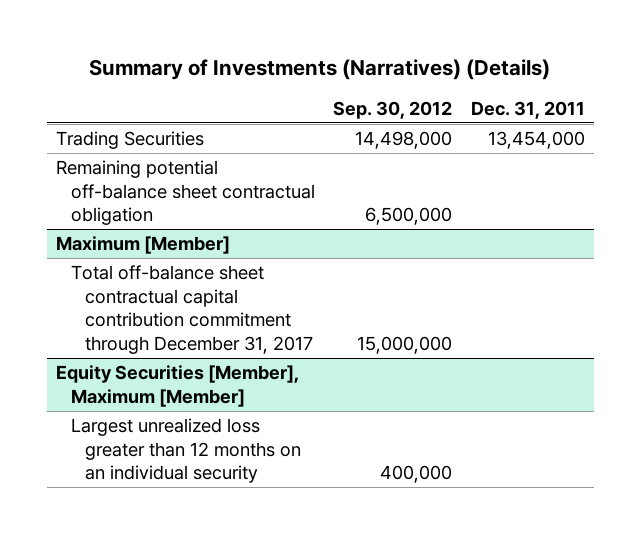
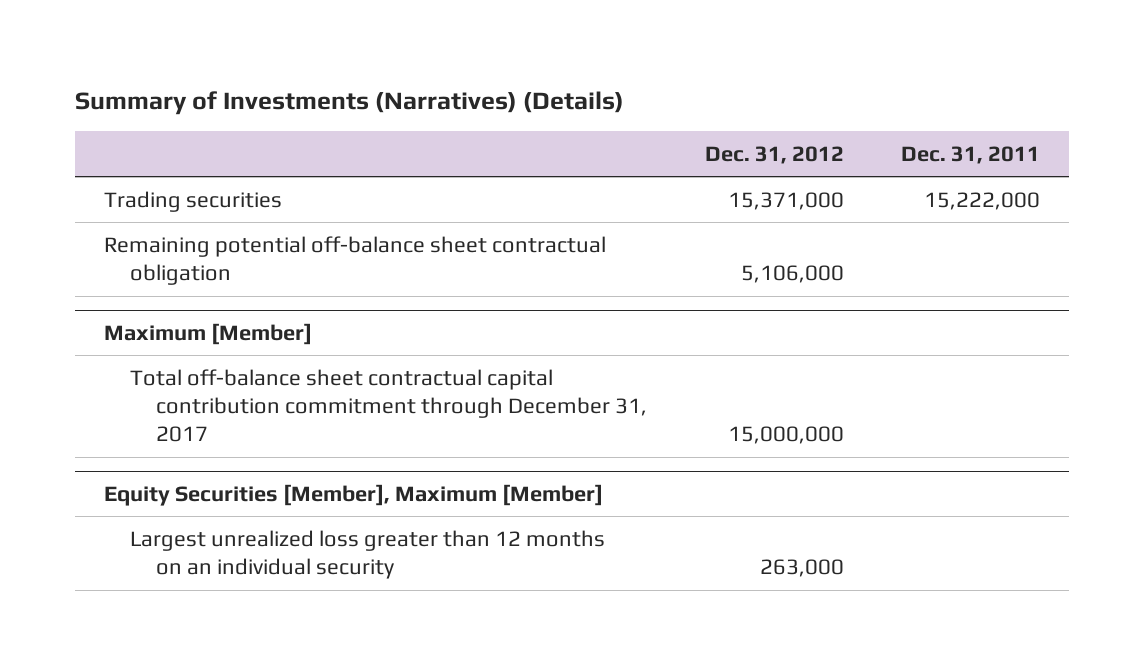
[333,100,453,119] Sep. 30, 2012 -> none
none -> [704,145,844,164] Dec. 31, 2012
[56,131,205,150] Trading Securities -> [104,190,283,212] Trading securities
[487,131,585,150] 13,454,000 -> [924,191,1041,210] 15,222,000

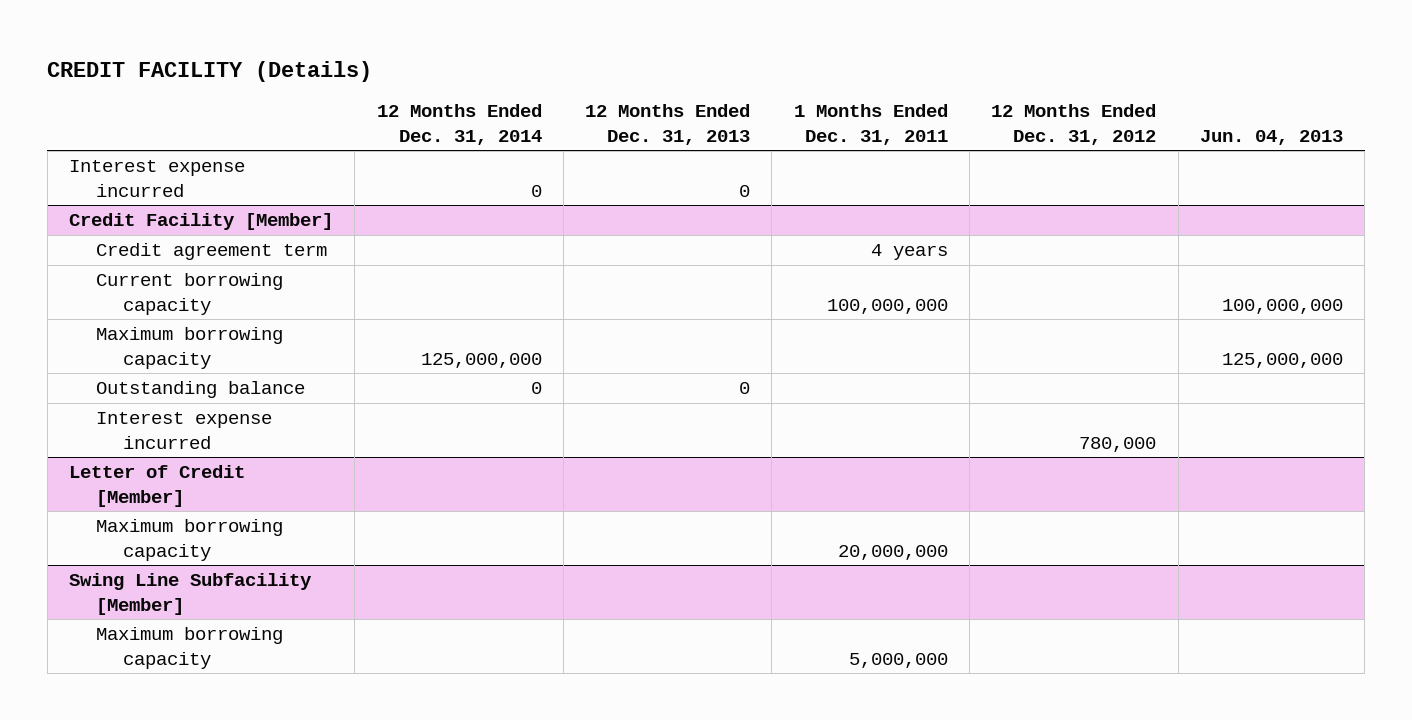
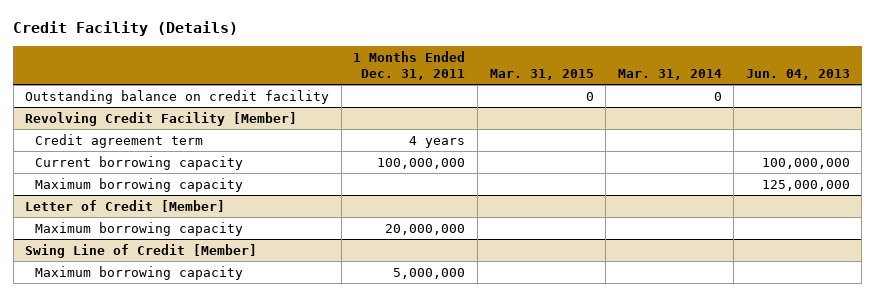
[47,60,373,82] CREDIT FACILITY (Details) -> [13,21,239,37] Credit Facility (Details)
[376,104,542,145] 12 Months Ended Dec. 31, 2014 -> none
[585,104,751,145] 12 Months Ended Dec. 31, 2013 -> none
[991,104,1157,145] 12 Months Ended Dec. 31, 2012 -> none
none -> [489,68,594,80] Mar. 31, 2015
none -> [617,68,722,80] Mar. 31, 2014
[68,160,245,197] Interest expense incurred -> none
none -> [25,89,330,104] Outstanding balance on credit facility
[68,213,333,231] Credit Facility [Member] -> [25,111,298,126] Revolving Credit Facility [Member]
[96,381,306,399] Outstanding balance -> none
[96,412,273,449] Interest expense incurred -> none
[68,573,312,615] Swing Line Subfacility [Member] -> [25,243,258,258] Swing Line of Credit [Member]

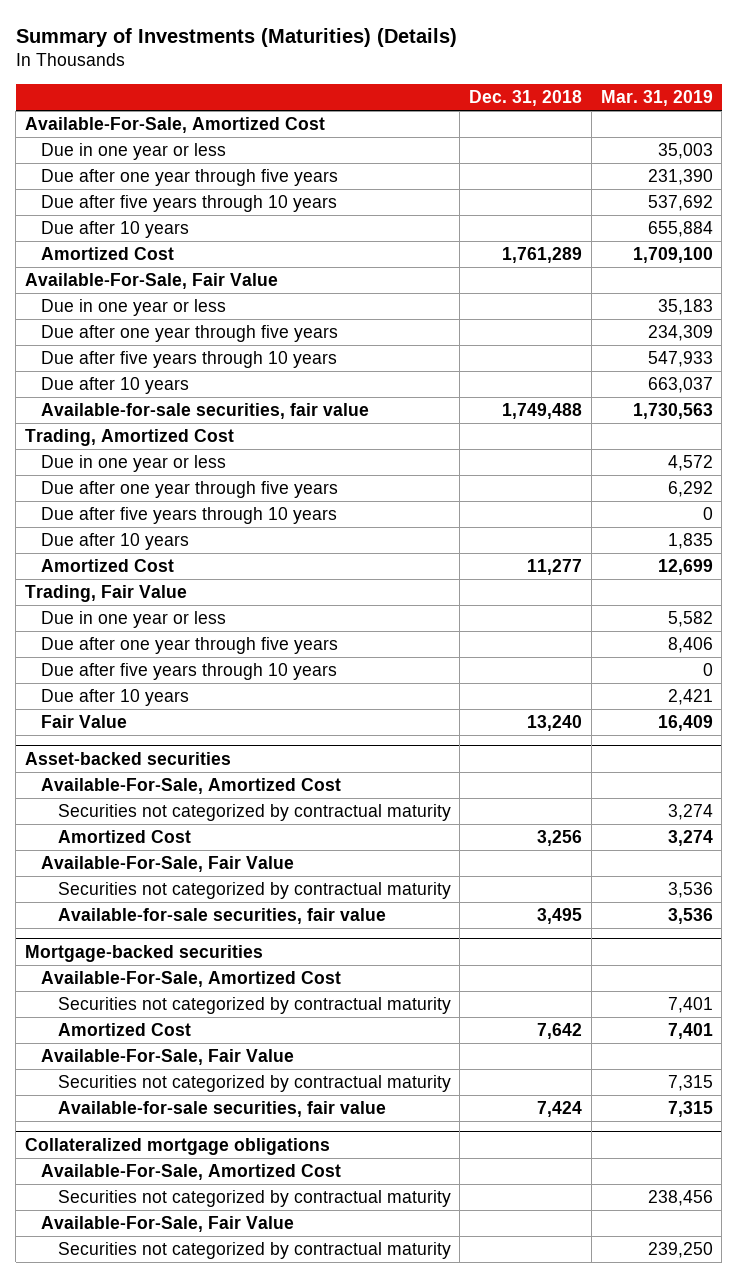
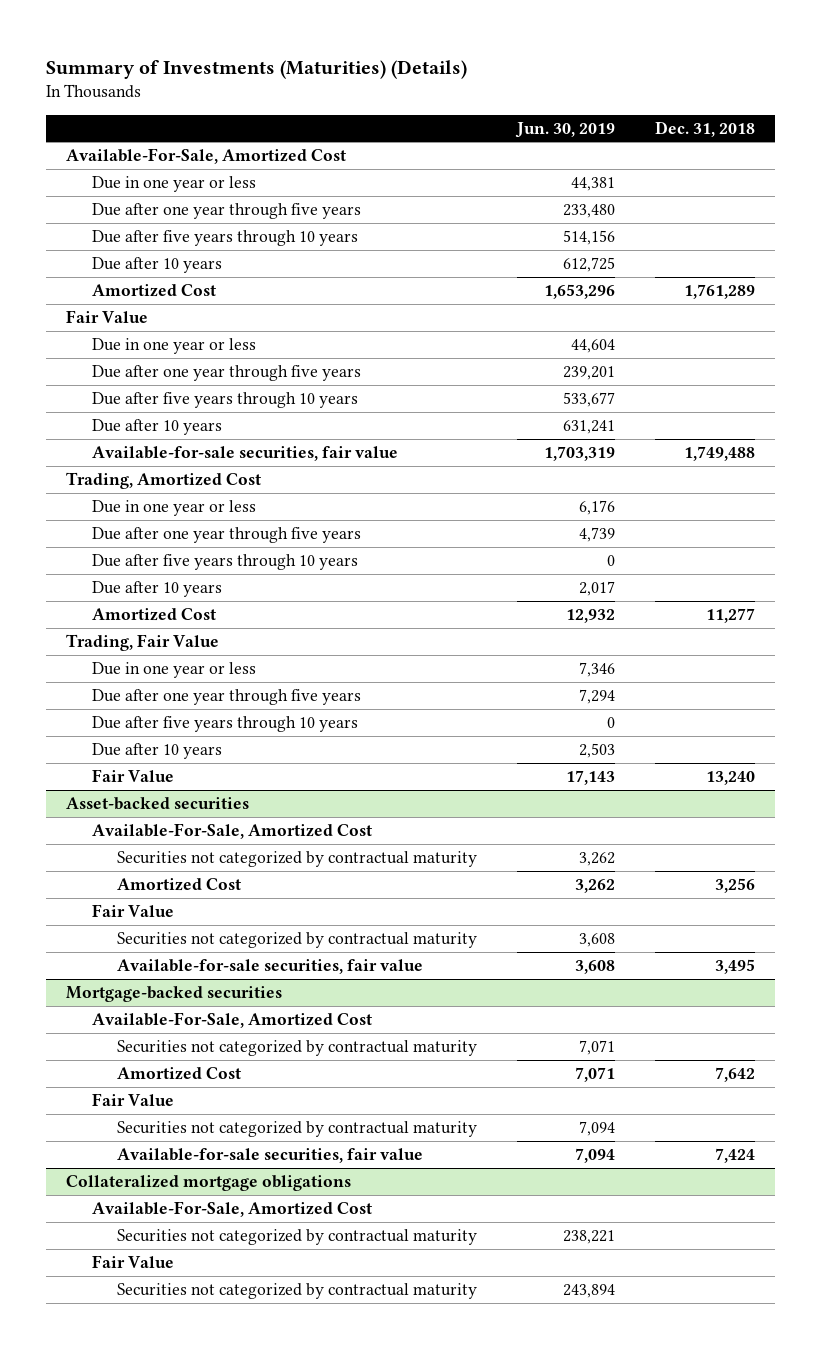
[600,90,713,107] Mar. 31, 2019 -> none
none -> [515,121,616,138] Jun. 30, 2019
[24,273,278,290] Available-For-Sale, Fair Value -> [66,310,149,324] Fair Value
[41,856,295,873] Available-For-Sale, Fair Value -> [91,904,174,918] Fair Value
[41,1049,295,1066] Available-For-Sale, Fair Value -> [91,1093,174,1107] Fair Value
[41,1216,295,1233] Available-For-Sale, Fair Value -> [91,1255,174,1269] Fair Value

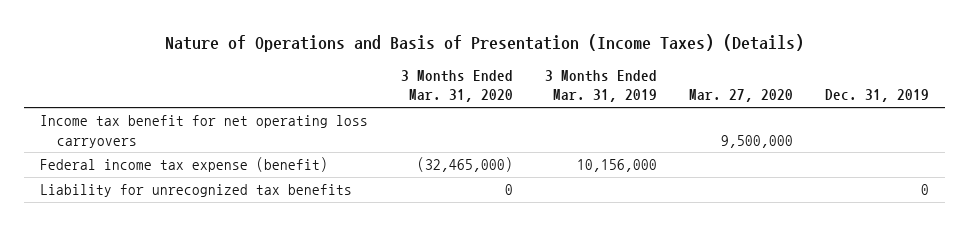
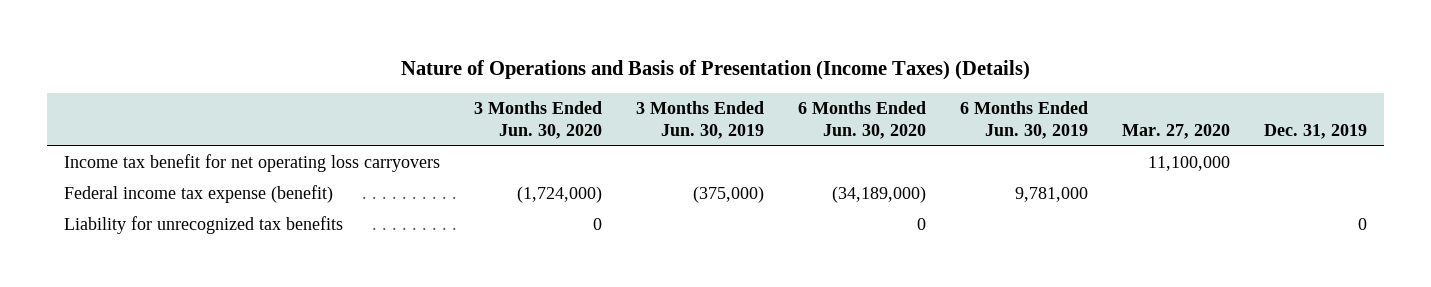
[400,70,513,103] 3 Months Ended Mar. 31, 2020 -> none
[544,70,657,103] 3 Months Ended Mar. 31, 2019 -> none
none -> [474,100,603,140] 3 Months Ended Jun. 30, 2020
none -> [636,100,765,140] 3 Months Ended Jun. 30, 2019
none -> [798,100,927,140] 6 Months Ended Jun. 30, 2020
none -> [960,100,1089,140] 6 Months Ended Jun. 30, 2019
[720,134,793,148] 9,500,000 -> [1148,156,1231,172] 11,100,000

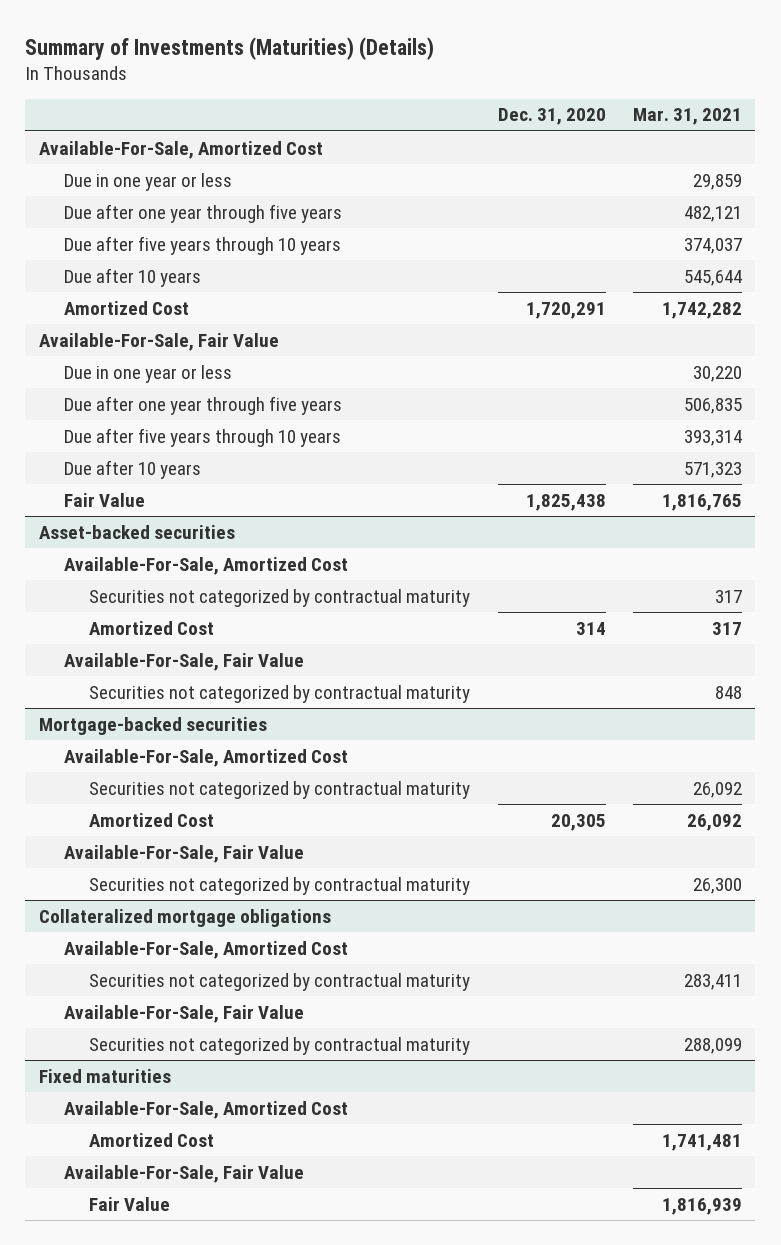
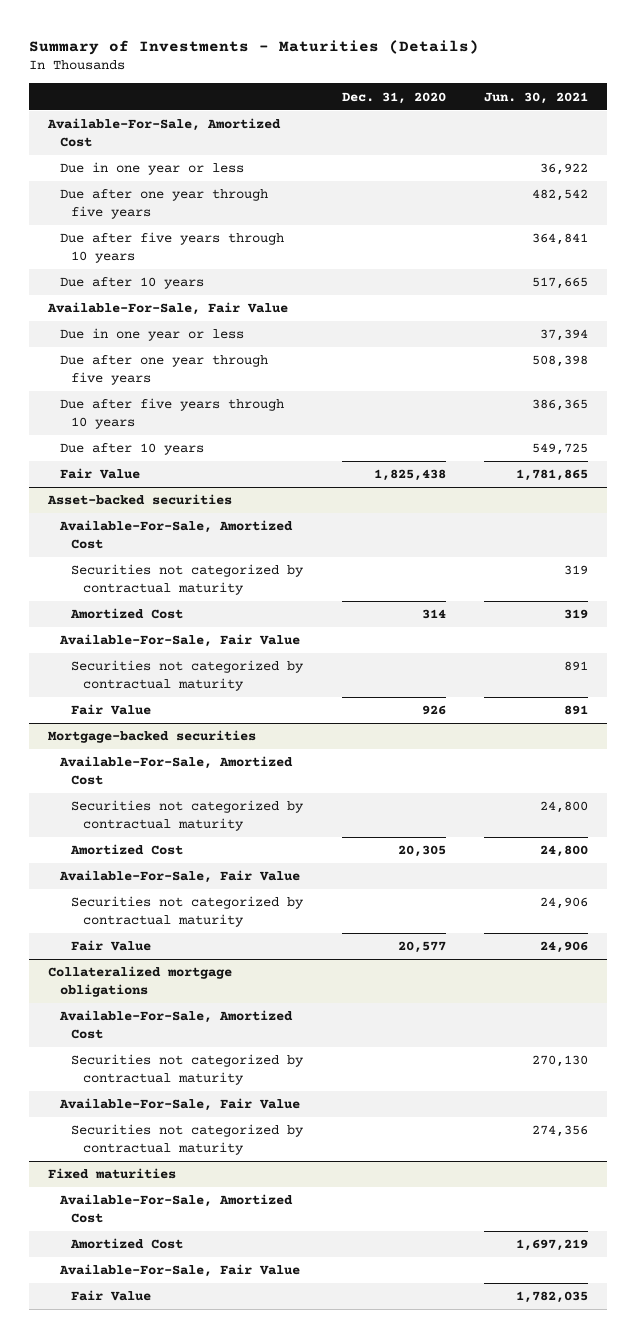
[25,36,435,60] Summary of Investments (Maturities) (Details) -> [28,39,479,55] Summary of Investments - Maturities (Details)
[632,108,742,126] Mar. 31, 2021 -> none
none -> [483,91,588,104] Jun. 30, 2021
[64,300,190,315] Amortized Cost -> none
none -> [71,704,152,716] Fair Value
none -> [71,940,152,952] Fair Value

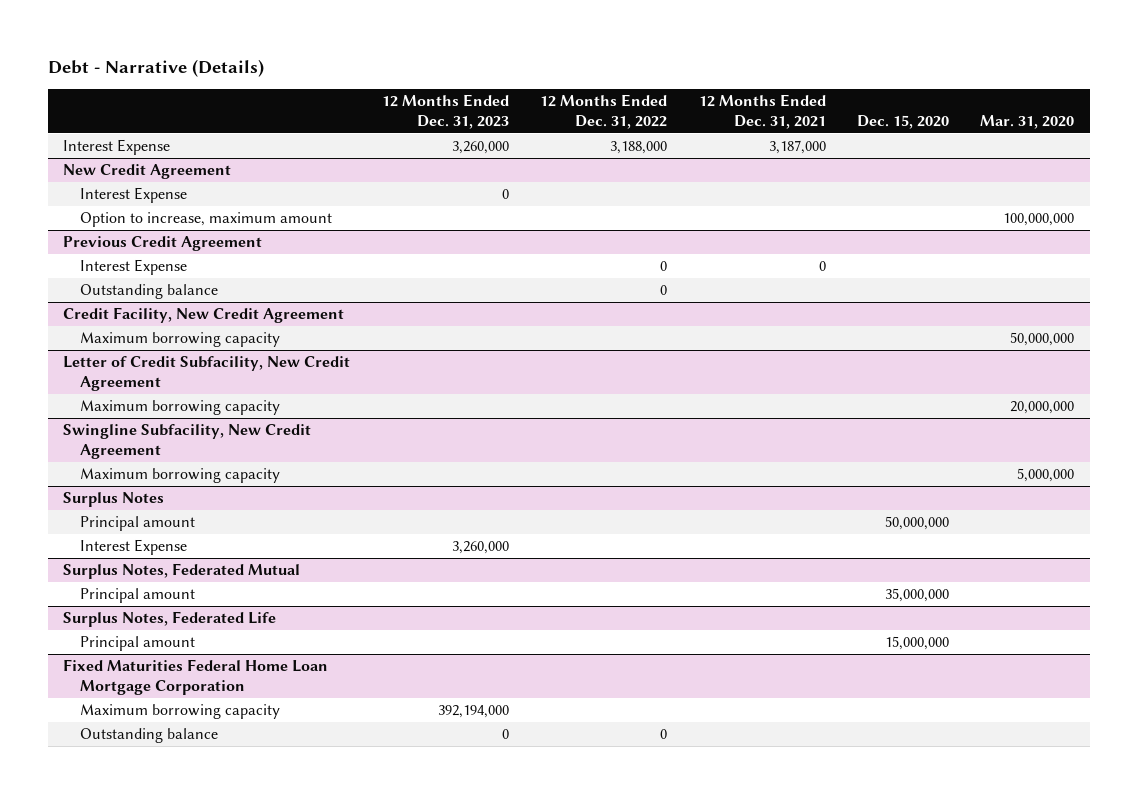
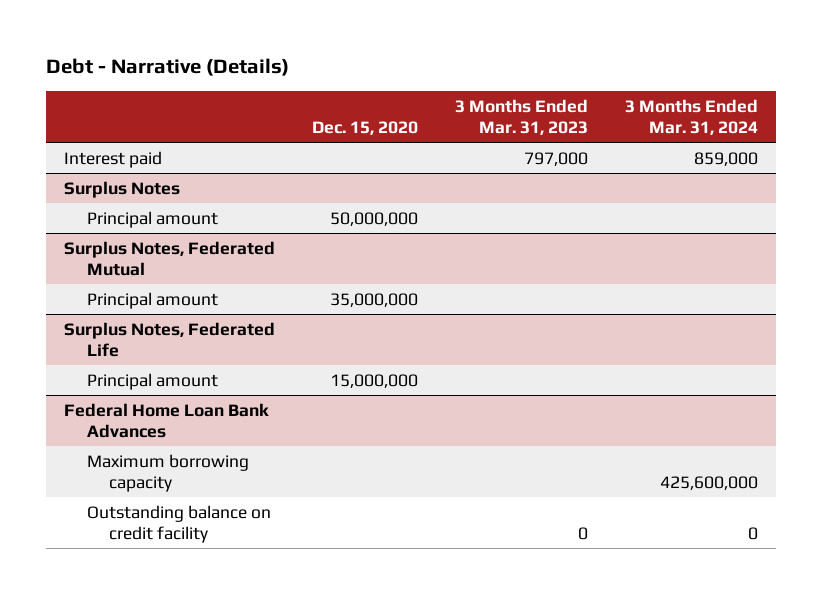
[381,94,509,129] 12 Months Ended Dec. 31, 2023 -> none
[540,94,668,129] 12 Months Ended Dec. 31, 2022 -> none
[698,94,826,129] 12 Months Ended Dec. 31, 2021 -> none
[980,114,1075,129] Mar. 31, 2020 -> none
none -> [454,98,588,135] 3 Months Ended Mar. 31, 2023
none -> [624,98,758,135] 3 Months Ended Mar. 31, 2024
[63,164,232,180] New Credit Agreement -> none
[80,187,188,204] Interest Expense -> none
[80,212,333,228] Option to increase, maximum amount -> none
[63,236,263,252] Previous Credit Agreement -> none
[80,259,188,276] Interest Expense -> none
[80,284,219,300] Outstanding balance -> none
[63,307,345,324] Credit Facility, New Credit Agreement -> none
[80,332,281,348] Maximum borrowing capacity -> none
[63,356,351,392] Letter of Credit Subfacility, New Credit Agreement -> none
[80,400,281,416] Maximum borrowing capacity -> none
[63,424,312,460] Swingline Subfacility, New Credit Agreement -> none
[80,468,281,484] Maximum borrowing capacity -> none
[63,139,171,156] Interest Expense -> [64,150,163,168] Interest paid
[80,539,188,556] Interest Expense -> none
[63,659,329,696] Fixed Maturities Federal Home Loan Mortgage Corporation -> [64,402,270,438] Federal Home Loan Bank Advances
[80,728,219,744] Outstanding balance -> [86,504,271,543] Outstanding balance on credit facility

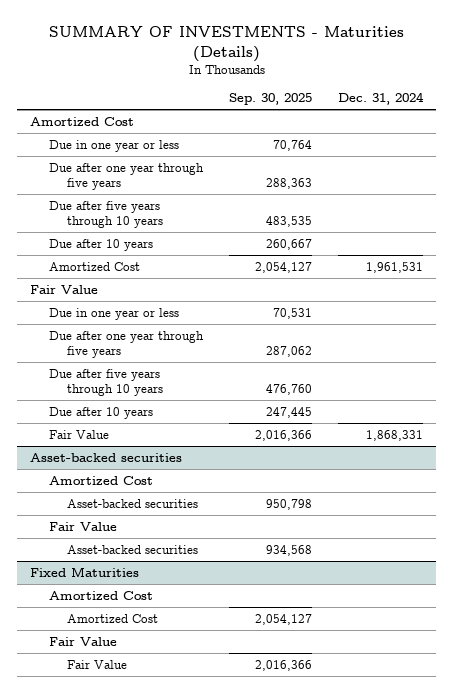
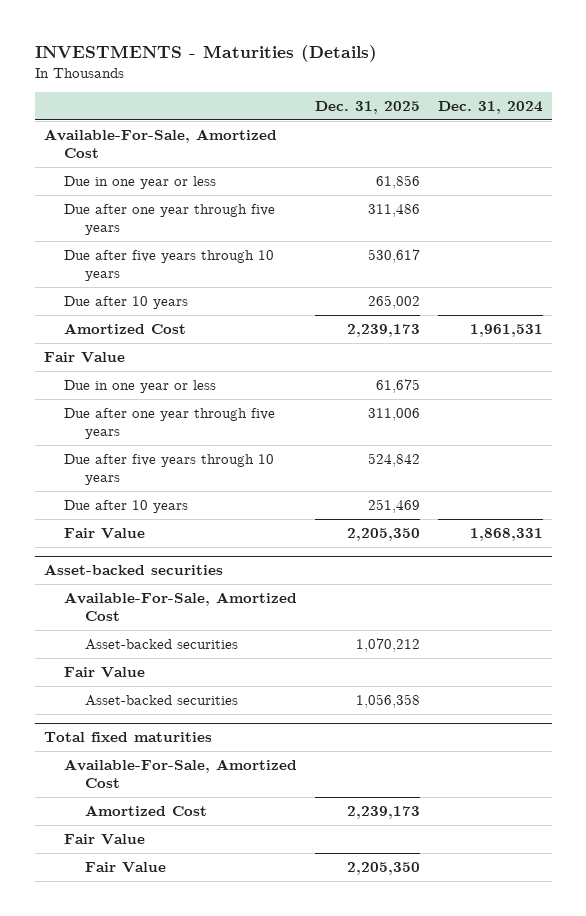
[48,25,404,62] SUMMARY OF INVESTMENTS - Maturities (Details) -> [34,44,377,62] INVESTMENTS - Maturities (Details)
[228,93,312,106] Sep. 30, 2025 -> none
none -> [315,101,421,115] Dec. 31, 2025
[30,116,135,126] Amortized Cost -> [43,128,277,159] Available-For-Sale, Amortized Cost
[48,475,153,485] Amortized Cost -> [64,591,298,622] Available-For-Sale, Amortized Cost
[30,566,140,577] Fixed Maturities -> [43,732,212,743] Total fixed maturities
[48,590,153,600] Amortized Cost -> [64,758,298,789] Available-For-Sale, Amortized Cost

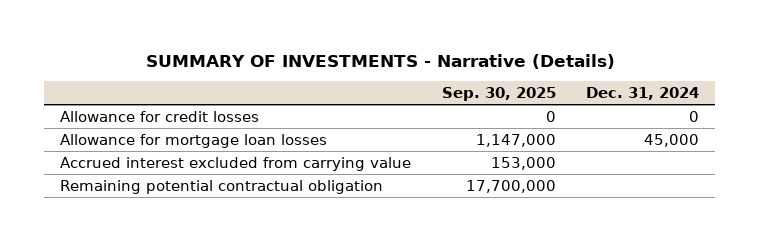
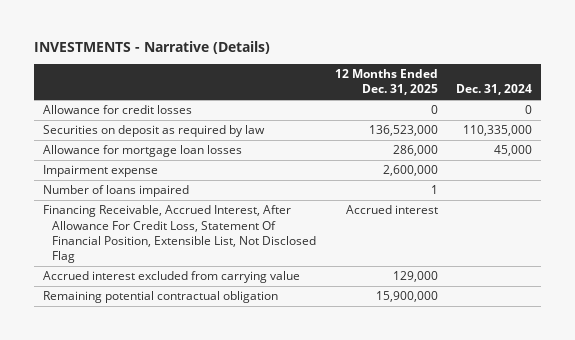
[145,53,615,69] SUMMARY OF INVESTMENTS - Narrative (Details) -> [33,40,270,54] INVESTMENTS - Narrative (Details)
[441,86,556,101] Sep. 30, 2025 -> none
none -> [334,69,438,96] 12 Months Ended Dec. 31, 2025
none -> [42,125,265,138] Securities on deposit as required by law
none -> [42,165,158,178] Impairment expense
none -> [42,185,189,198] Number of loans impaired
none -> [42,205,317,263] Financing Receivable, Accrued Interest, After Allowance For Credit Loss, Statement Of Financial Position, Extensible List, Not Disclosed Flag

